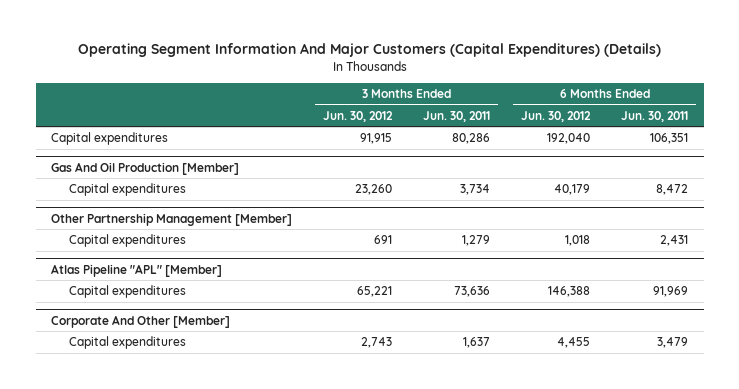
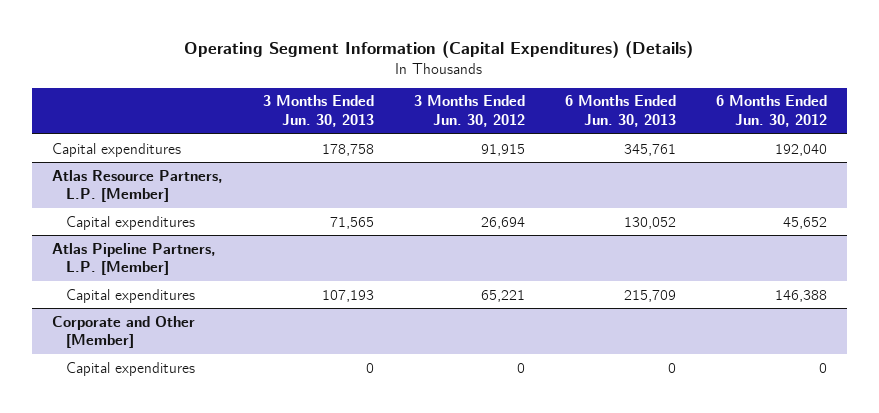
[77,43,661,58] Operating Segment Information And Major Customers (Capital Expenditures) (Details) -> [184,41,694,59] Operating Segment Information (Capital Expenditures) (Details)
[423,110,491,122] Jun. 30, 2011 -> none
[621,110,689,122] Jun. 30, 2011 -> none
none -> [262,95,374,127] 3 Months Ended Jun. 30, 2013
none -> [564,95,676,127] 6 Months Ended Jun. 30, 2013
[51,161,240,175] Gas And Oil Production [Member] -> none
[51,212,293,226] Other Partnership Management [Member] -> none
[69,234,187,248] Capital expenditures -> none
[51,263,223,277] Atlas Pipeline "APL" [Member] -> none
none -> [51,169,223,203] Atlas Resource Partners, L.P. [Member]
[355,184,393,196] 23,260 -> [480,216,525,229] 26,694
[554,184,591,196] 40,179 -> [782,216,827,229] 45,652
none -> [51,242,216,276] Atlas Pipeline Partners, L.P. [Member]
[51,314,231,328] Corporate And Other [Member] -> [51,315,195,349] Corporate and Other [Member]
[361,337,393,349] 2,743 -> [516,362,525,373] 0
[557,337,591,349] 4,455 -> [818,362,827,373] 0

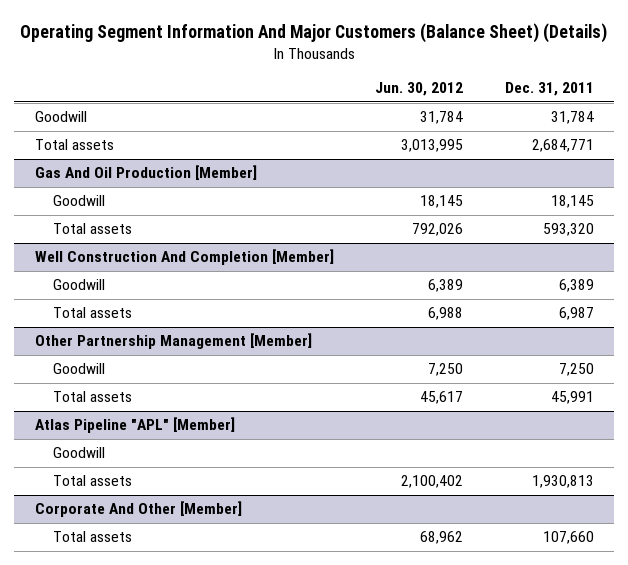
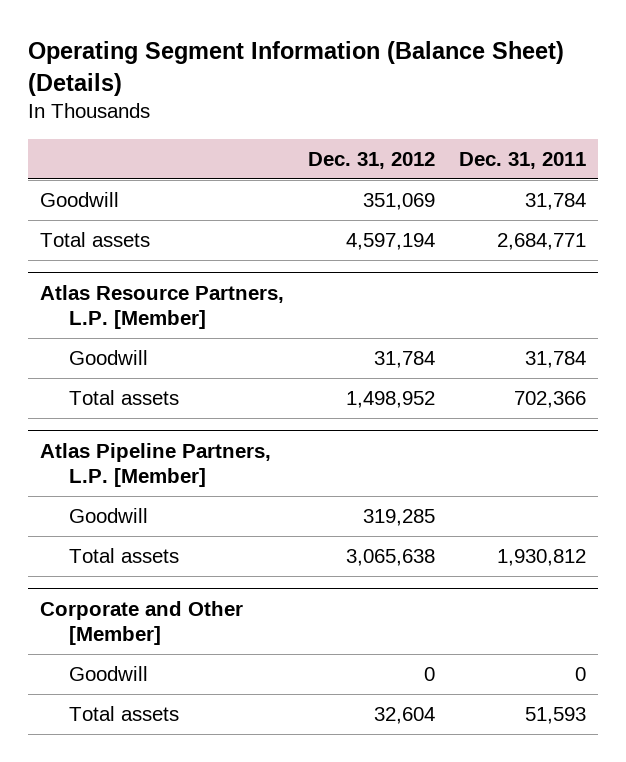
[20,22,608,43] Operating Segment Information And Major Customers (Balance Sheet) (Details) -> [27,41,564,96] Operating Segment Information (Balance Sheet) (Details)
[375,82,464,97] Jun. 30, 2012 -> none
none -> [307,151,435,169] Dec. 31, 2012
[34,165,257,181] Gas And Oil Production [Member] -> none
[34,249,334,266] Well Construction And Completion [Member] -> none
[52,279,105,291] Goodwill -> none
[52,307,132,319] Total assets -> none
[34,333,312,350] Other Partnership Management [Member] -> none
[52,363,105,375] Goodwill -> none
[52,391,132,403] Total assets -> none
[34,417,235,434] Atlas Pipeline "APL" [Member] -> none
none -> [39,284,284,329] Atlas Resource Partners, L.P. [Member]
[550,195,594,209] 18,145 -> [525,351,587,369] 31,784
[542,223,594,237] 593,320 -> [514,391,587,409] 702,366
none -> [39,442,271,487] Atlas Pipeline Partners, L.P. [Member]
[531,475,594,489] 1,930,813 -> [497,549,587,567] 1,930,812
[34,501,242,518] Corporate And Other [Member] -> [39,600,243,645] Corporate and Other [Member]
none -> [69,666,149,682] Goodwill
[542,531,594,545] 107,660 -> [525,707,587,725] 51,593

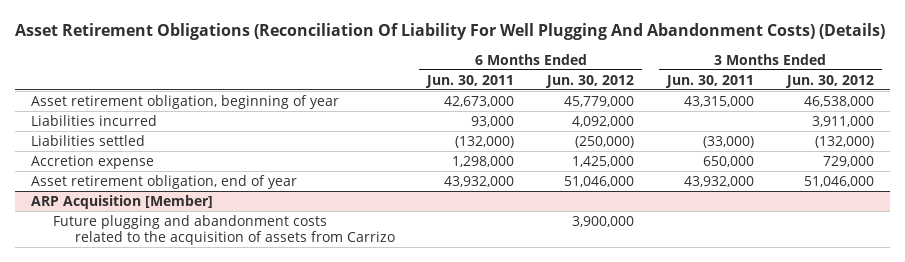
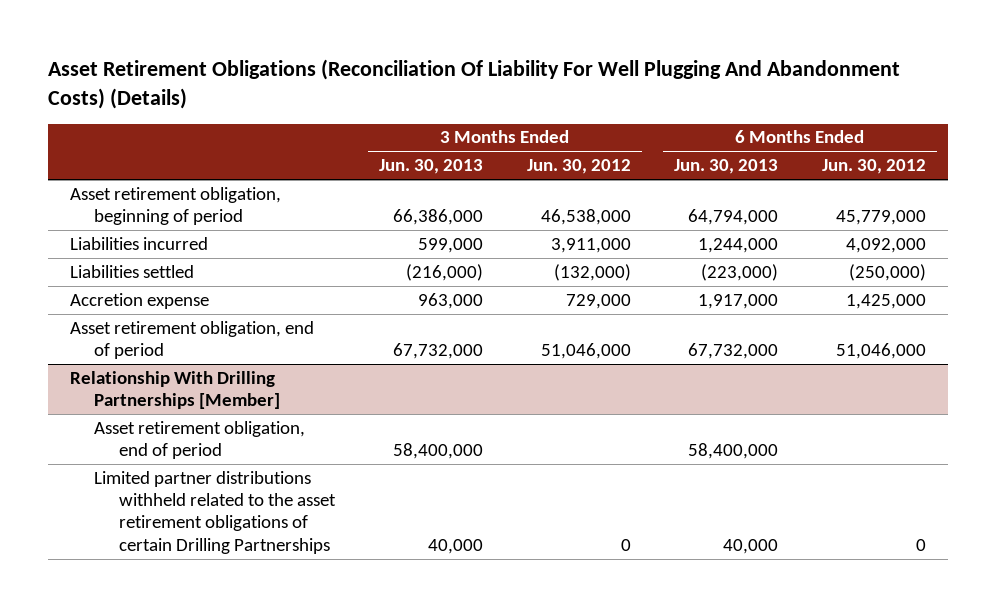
[425,74,515,88] Jun. 30, 2011 -> none
[664,74,754,88] Jun. 30, 2011 -> none
none -> [378,159,483,175] Jun. 30, 2013
none -> [674,159,779,175] Jun. 30, 2013
[31,94,340,109] Asset retirement obligation, beginning of year -> [69,186,281,226] Asset retirement obligation, beginning of period
[31,194,214,209] ARP Acquisition [Member] -> none
[53,214,395,245] Future plugging and abandonment costs related to the acquisition of assets from Carrizo -> none
[31,174,298,189] Asset retirement obligation, end of year -> [69,320,314,360] Asset retirement obligation, end of period
none -> [69,370,281,410] Relationship With Drilling Partnerships [Member]
none -> [94,420,306,460] Asset retirement obligation, end of period
none -> [94,470,336,554] Limited partner distributions withheld related to the asset retirement obligations of certain Drilling Partnerships

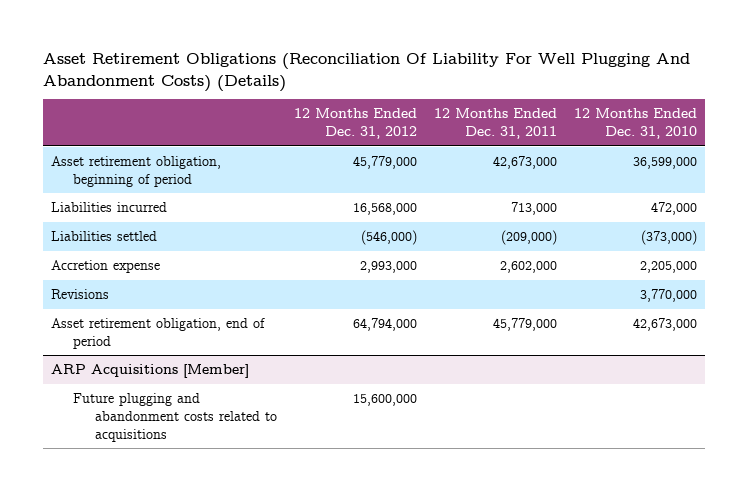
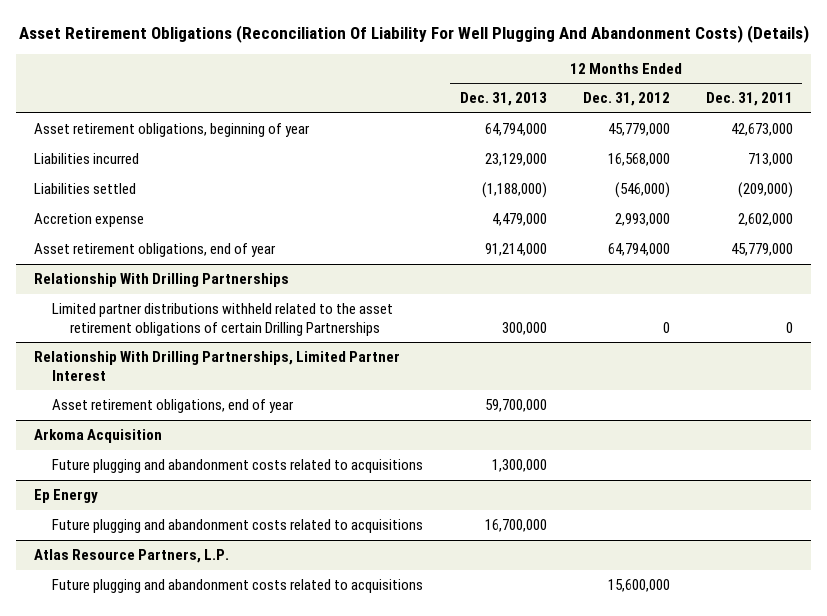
[573,108,697,140] 12 Months Ended Dec. 31, 2010 -> none
none -> [459,92,547,107] Dec. 31, 2013
[51,156,222,187] Asset retirement obligation, beginning of period -> [33,123,310,138] Asset retirement obligations, beginning of year
[51,289,110,300] Revisions -> none
[51,364,250,379] ARP Acquisitions [Member] -> none
[51,318,266,349] Asset retirement obligation, end of period -> [33,243,276,258] Asset retirement obligations, end of year
none -> [33,273,289,288] Relationship With Drilling Partnerships
none -> [52,303,394,336] Limited partner distributions withheld related to the asset retirement obligations of certain Drilling Partnerships
none -> [33,351,400,381] Relationship With Drilling Partnerships, Limited Partner Interest
none -> [52,399,295,414] Asset retirement obligations, end of year
none -> [33,429,162,444] Arkoma Acquisition
none -> [52,459,424,474] Future plugging and abandonment costs related to acquisitions
none -> [33,489,98,504] Ep Energy
none -> [52,519,424,534] Future plugging and abandonment costs related to acquisitions
none -> [33,549,229,564] Atlas Resource Partners, L.P.

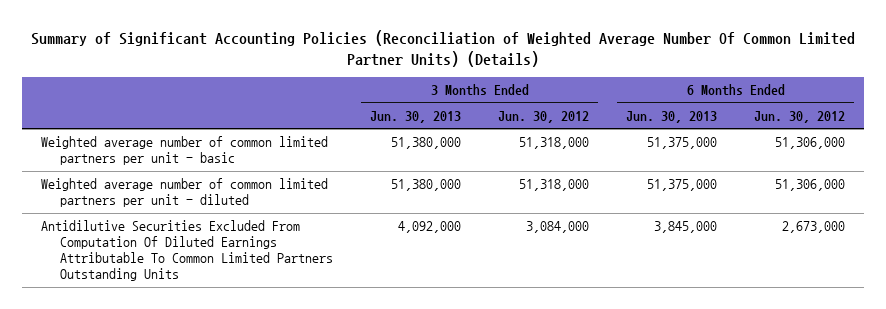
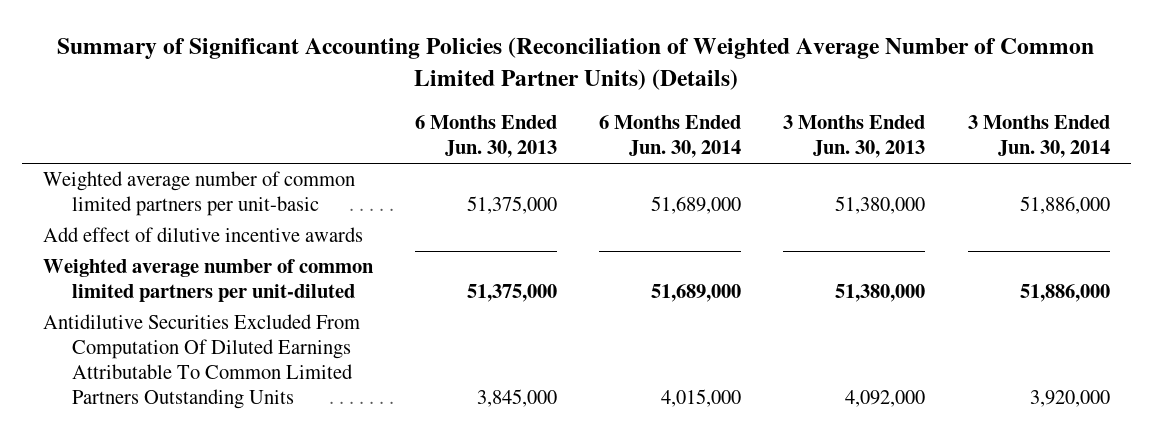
[30,30,855,67] Summary of Significant Accounting Policies (Reconciliation of Weighted Average Number Of Common Limited Partner Units) (Details) -> [57,37,1095,91] Summary of Significant Accounting Policies (Reconciliation of Weighted Average Number of Common Limited Partner Units) (Details)
[498,110,590,123] Jun. 30, 2012 -> none
[754,110,846,123] Jun. 30, 2012 -> none
none -> [599,115,742,159] 6 Months Ended Jun. 30, 2014
none -> [967,115,1110,159] 3 Months Ended Jun. 30, 2014
[40,136,328,166] Weighted average number of common limited partners per unit - basic -> [43,171,356,217] Weighted average number of common limited partners per unit-basic
none -> [43,227,364,243] Add effect of dilutive incentive awards
[40,178,328,208] Weighted average number of common limited partners per unit - diluted -> [43,259,375,303] Weighted average number of common limited partners per unit-diluted

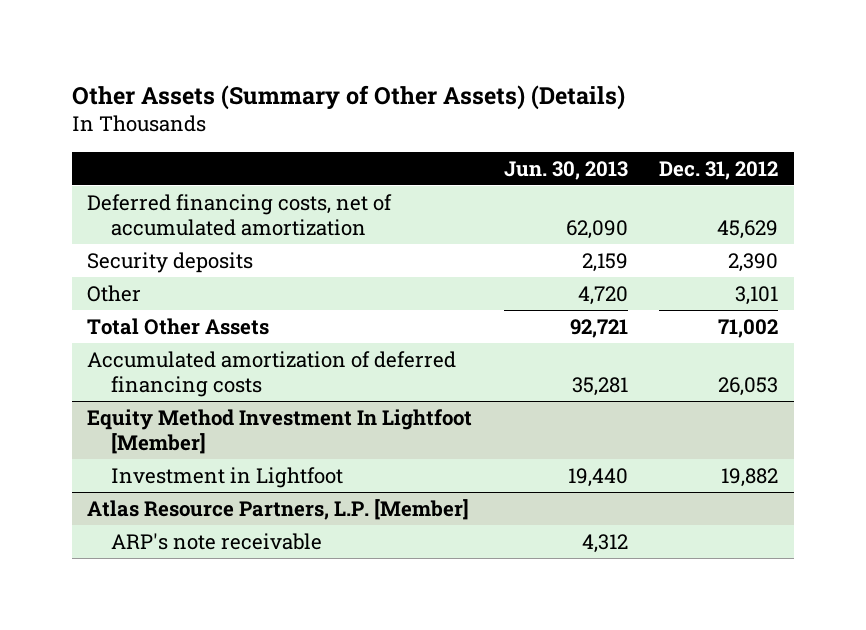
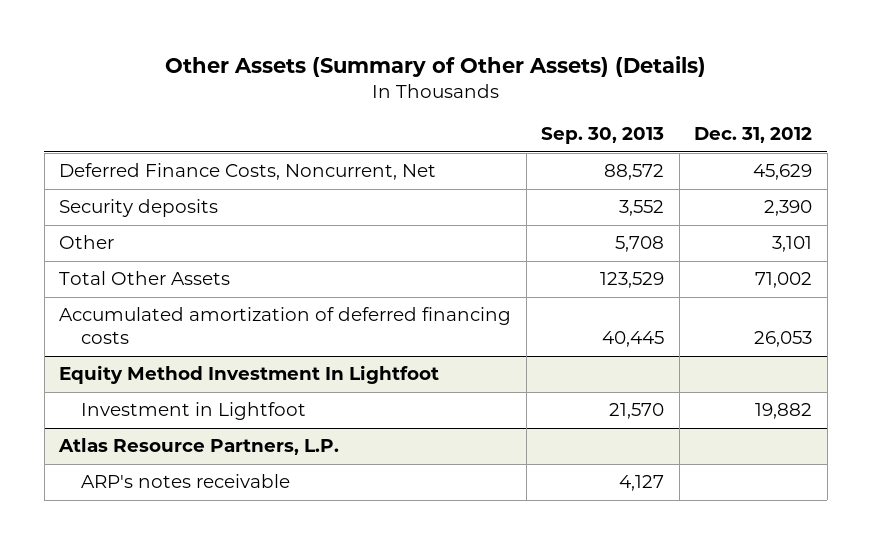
[503,160,628,180] Jun. 30, 2013 -> none
none -> [541,127,665,145] Sep. 30, 2013
[87,193,393,237] Deferred financing costs, net of accumulated amortization -> [59,163,437,181] Deferred Finance Costs, Noncurrent, Net
[87,408,473,455] Equity Method Investment In Lightfoot [Member] -> [59,365,440,385] Equity Method Investment In Lightfoot
[87,498,470,520] Atlas Resource Partners, L.P. [Member] -> [58,438,340,456] Atlas Resource Partners, L.P.
[111,532,323,550] ARP's note receivable -> [81,474,291,489] ARP's notes receivable

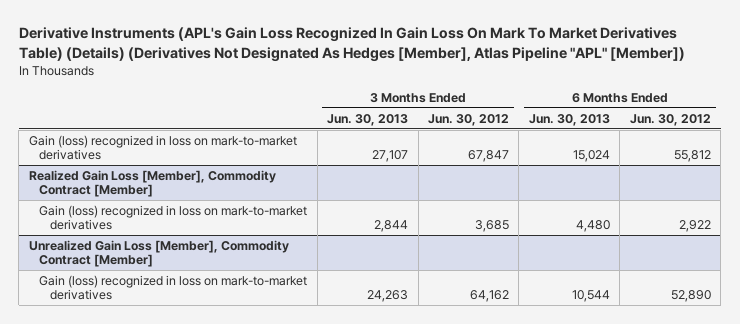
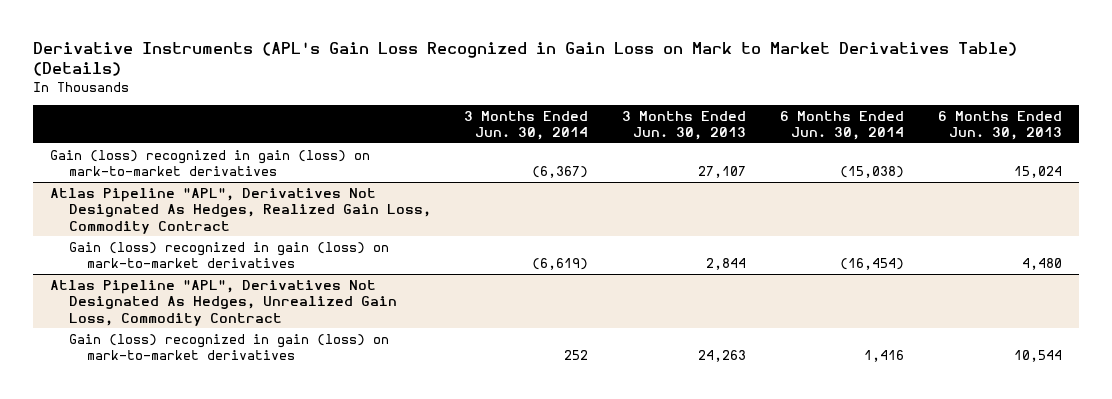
[18,27,685,62] Derivative Instruments (APL's Gain Loss Recognized In Gain Loss On Mark To Market Derivatives Table) (Details) (Derivatives Not Designated As Hedges [Member], Atlas Pipeline "APL" [Member]) -> [33,41,1018,76] Derivative Instruments (APL's Gain Loss Recognized in Gain Loss on Mark to Market Derivatives Table) (Details)
[428,113,510,126] Jun. 30, 2012 -> none
[629,113,711,126] Jun. 30, 2012 -> none
none -> [464,110,589,141] 3 Months Ended Jun. 30, 2014
none -> [779,110,904,141] 6 Months Ended Jun. 30, 2014
[28,169,276,198] Realized Gain Loss [Member], Commodity Contract [Member] -> none
[28,239,289,268] Unrealized Gain Loss [Member], Commodity Contract [Member] -> none
[28,134,297,161] Gain (loss) recognized in loss on mark-to-market derivatives -> [50,149,371,177] Gain (loss) recognized in gain (loss) on mark-to-market derivatives
none -> [50,187,431,234] Atlas Pipeline "APL", Derivatives Not Designated As Hedges, Realized Gain Loss, Commodity Contract
[39,204,308,231] Gain (loss) recognized in loss on mark-to-market derivatives -> [68,241,389,269] Gain (loss) recognized in gain (loss) on mark-to-market derivatives
none -> [50,279,397,326] Atlas Pipeline "APL", Derivatives Not Designated As Hedges, Unrealized Gain Loss, Commodity Contract
[39,274,308,301] Gain (loss) recognized in loss on mark-to-market derivatives -> [68,333,389,361] Gain (loss) recognized in gain (loss) on mark-to-market derivatives

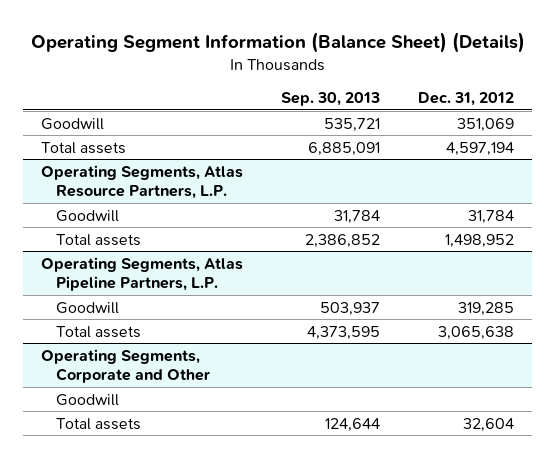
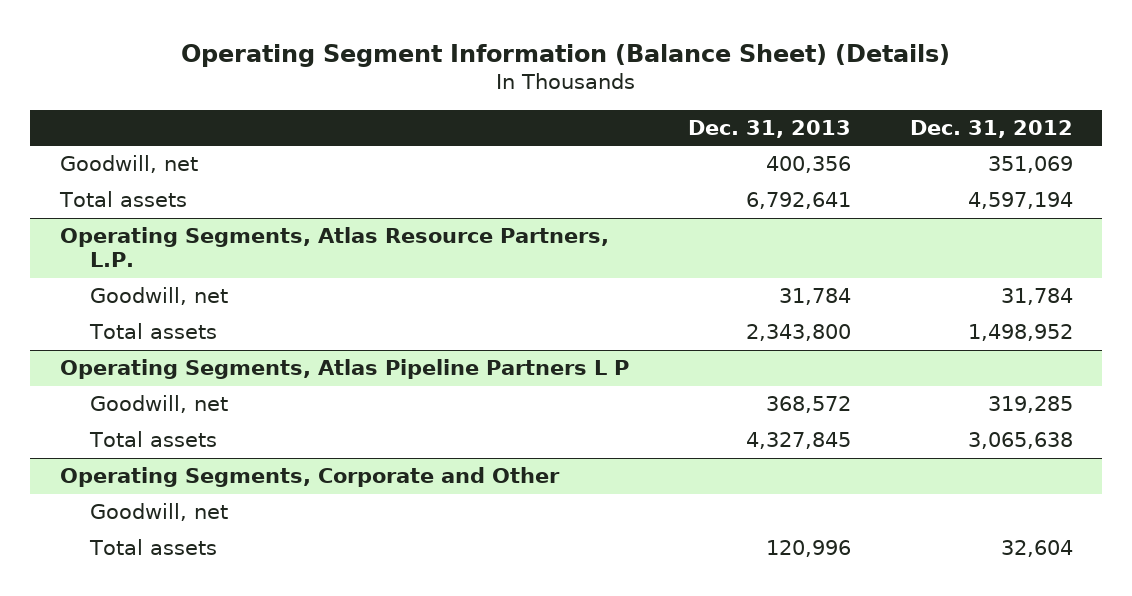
[281,92,381,107] Sep. 30, 2013 -> none
none -> [687,119,851,138] Dec. 31, 2013
[41,117,105,130] Goodwill -> [59,155,198,174] Goodwill, net
[55,209,119,222] Goodwill -> [89,287,228,306] Goodwill, net
[41,256,244,292] Operating Segments, Atlas Pipeline Partners, L.P. -> [59,359,629,380] Operating Segments, Atlas Pipeline Partners L P
[55,301,119,314] Goodwill -> [89,395,228,414] Goodwill, net
[55,393,119,406] Goodwill -> [89,503,228,522] Goodwill, net

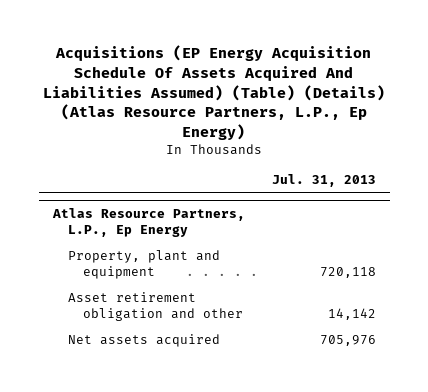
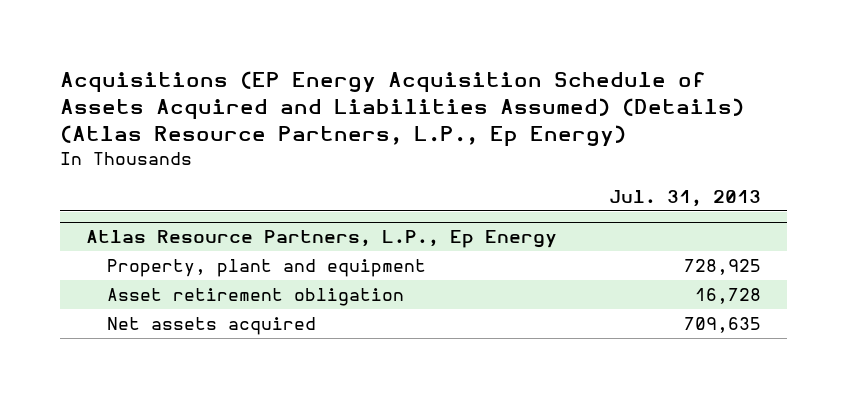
[43,45,386,140] Acquisitions (EP Energy Acquisition Schedule Of Assets Acquired And Liabilities Assumed) (Table) (Details) (Atlas Resource Partners, L.P., Ep Energy) -> [60,71,745,148] Acquisitions (EP Energy Acquisition Schedule of Assets Acquired and Liabilities Assumed) (Details) (Atlas Resource Partners, L.P., Ep Energy)
[319,267,376,279] 720,118 -> [684,258,762,275] 728,925
[67,292,244,322] Asset retirement obligation and other -> [107,287,405,306] Asset retirement obligation
[327,308,376,321] 14,142 -> [695,287,762,304] 16,728
[319,335,376,347] 705,976 -> [684,316,762,333] 709,635

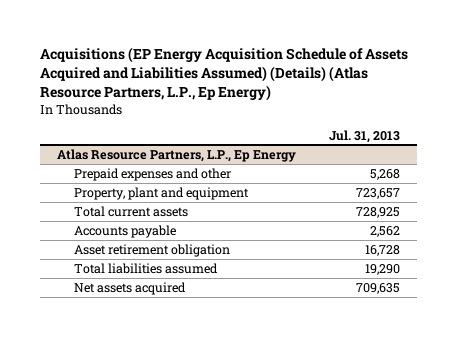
none -> [74,167,232,181] Prepaid expenses and other
[684,258,762,275] 728,925 -> [356,187,401,199] 723,657
none -> [74,205,189,217] Total current assets
none -> [74,224,177,238] Accounts payable
none -> [74,262,219,274] Total liabilities assumed

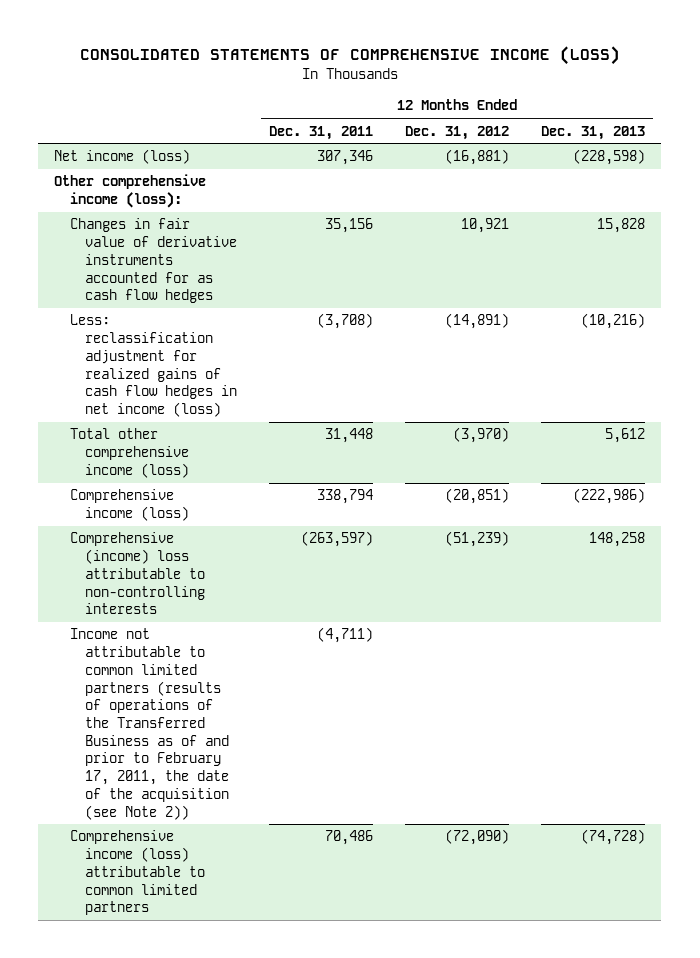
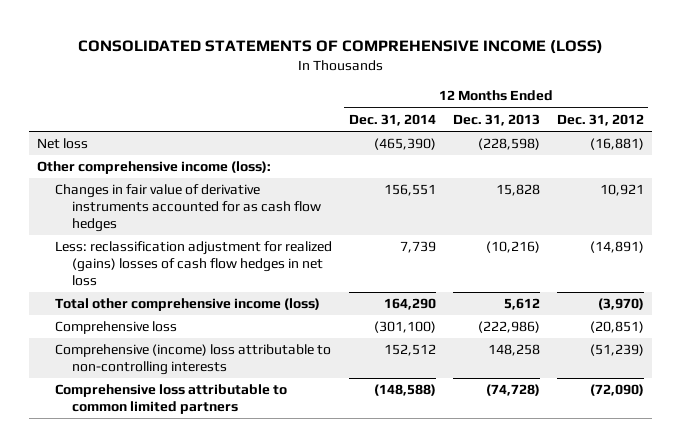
[269,125,374,140] Dec. 31, 2011 -> none
none -> [348,113,436,126] Dec. 31, 2014
[54,149,191,165] Net income (loss) -> [37,138,89,150] Net loss
[69,314,238,418] Less: reclassification adjustment for realized gains of cash flow hedges in net income (loss) -> [54,241,332,287] Less: reclassification adjustment for realized (gains) losses of cash flow hedges in net loss
[69,489,190,522] Comprehensive income (loss) -> [54,321,177,335] Comprehensive loss
[69,628,230,820] Income not attributable to common limited partners (results of operations of the Transferred Business as of and prior to February 17, 2011, the date of the acquisition (see Note 2)) -> none
[69,830,206,916] Comprehensive income (loss) attributable to common limited partners -> [54,384,287,415] Comprehensive loss attributable to common limited partners

